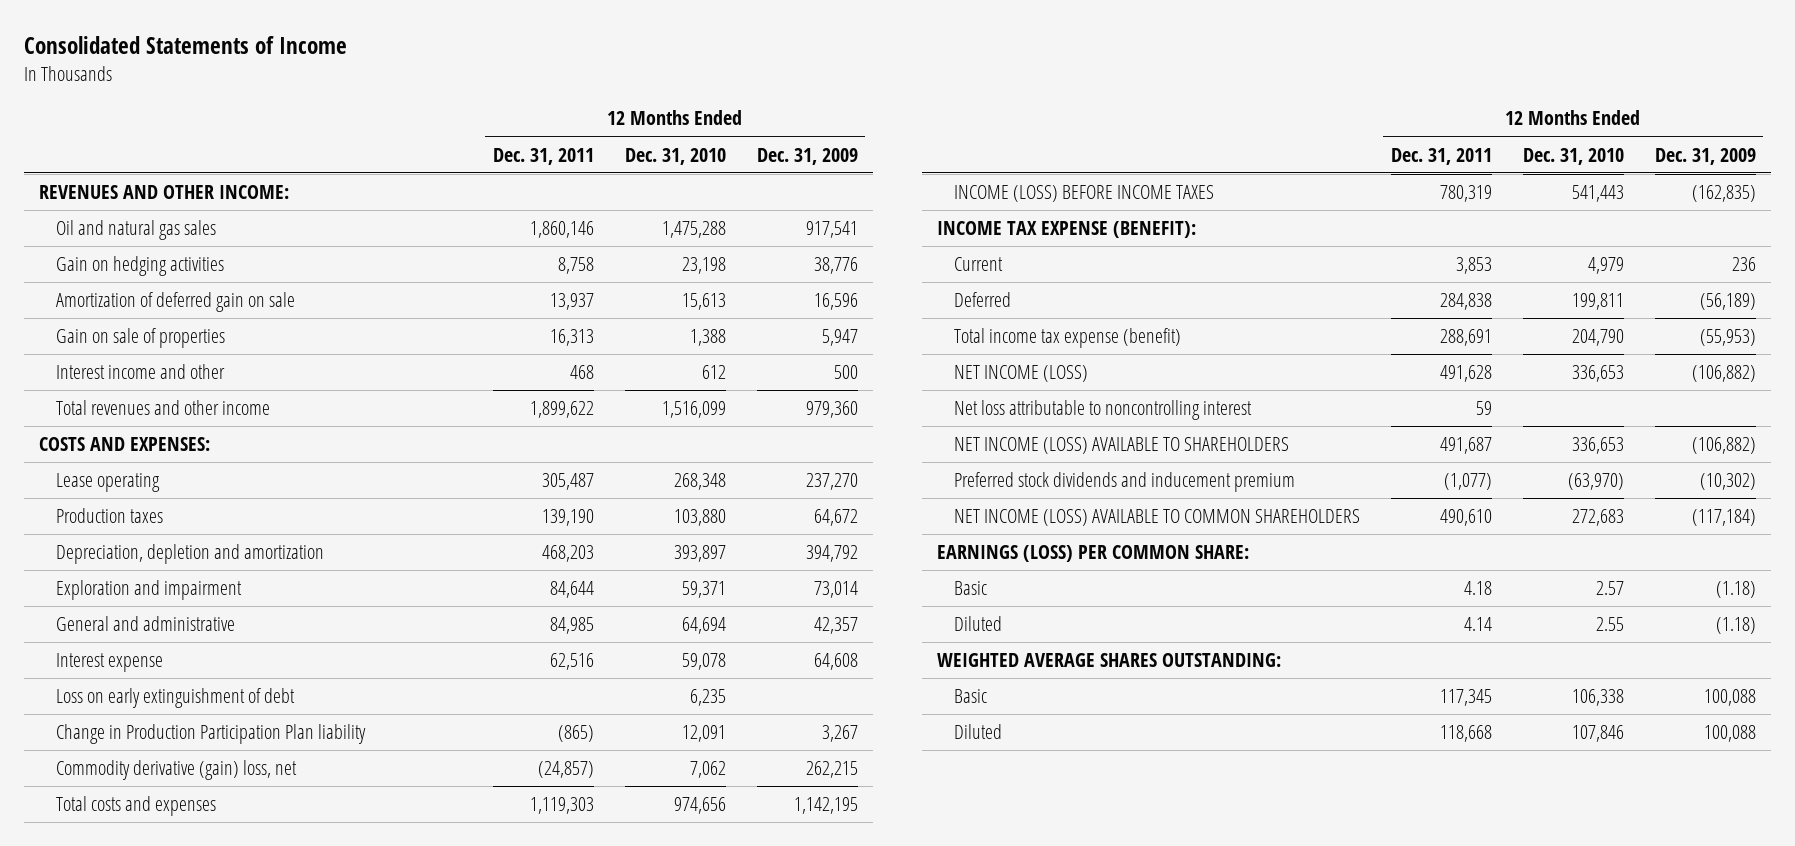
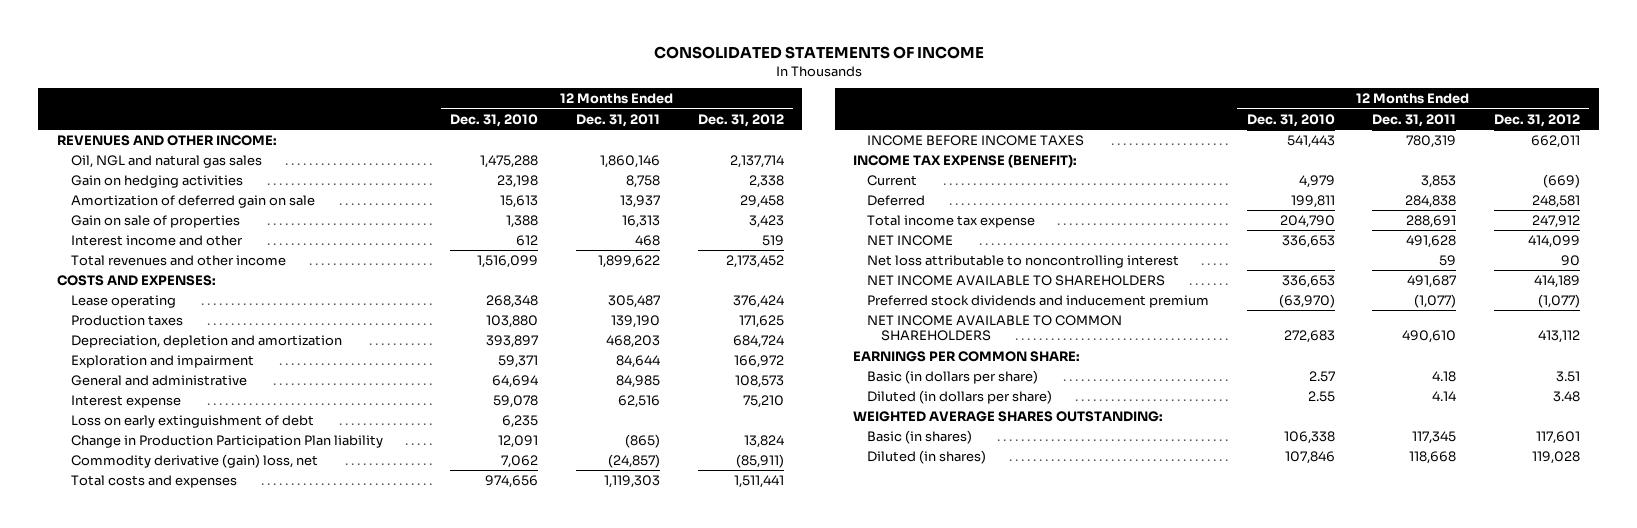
[23,36,347,55] Consolidated Statements of Income -> [653,46,984,60] CONSOLIDATED STATEMENTS OF INCOME
[756,147,858,165] Dec. 31, 2009 -> none
none -> [697,113,784,127] Dec. 31, 2012
[55,220,216,241] Oil and natural gas sales -> [70,154,262,168] Oil, NGL and natural gas sales
[953,185,1214,203] INCOME (LOSS) BEFORE INCOME TAXES -> [867,134,1085,146] INCOME BEFORE INCOME TAXES
[953,328,1181,349] Total income tax expense (benefit) -> [867,214,1036,228] Total income tax expense
[953,365,1088,383] NET INCOME (LOSS) -> [867,234,954,246] NET INCOME
[953,437,1289,455] NET INCOME (LOSS) AVAILABLE TO SHAREHOLDERS -> [867,274,1166,286] NET INCOME AVAILABLE TO SHAREHOLDERS
[953,509,1360,527] NET INCOME (LOSS) AVAILABLE TO COMMON SHAREHOLDERS -> [867,314,1123,342] NET INCOME AVAILABLE TO COMMON SHAREHOLDERS
[937,545,1250,563] EARNINGS (LOSS) PER COMMON SHARE: -> [853,350,1081,362] EARNINGS PER COMMON SHARE:
[953,581,987,596] Basic -> [867,369,1039,384] Basic (in dollars per share)
[953,616,1002,632] Diluted -> [867,389,1053,404] Diluted (in dollars per share)
[953,689,987,704] Basic -> [867,429,973,444] Basic (in shares)
[953,724,1002,740] Diluted -> [867,449,987,464] Diluted (in shares)

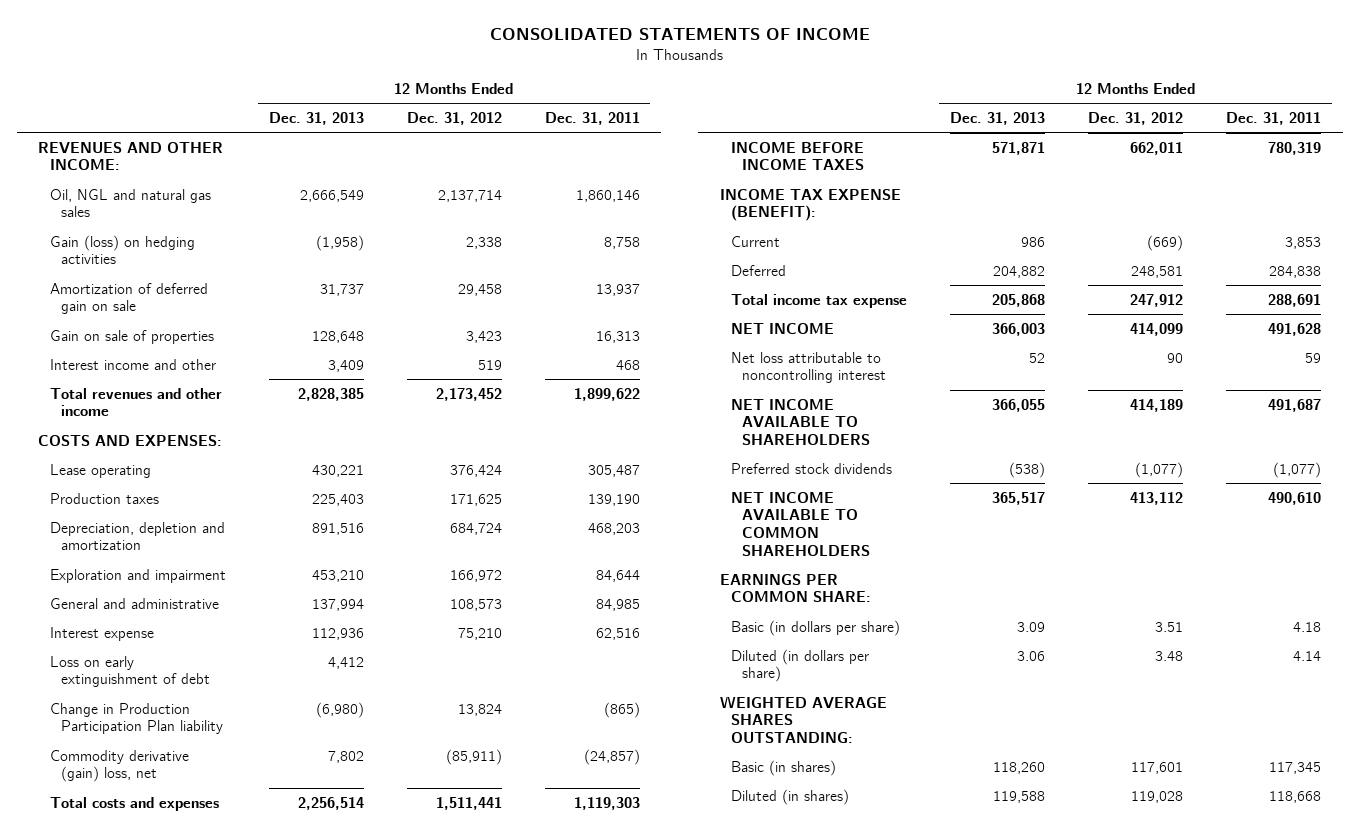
[450,113,539,127] Dec. 31, 2010 -> none
none -> [268,112,364,126] Dec. 31, 2013
[70,174,243,188] Gain on hedging activities -> [49,234,195,265] Gain (loss) on hedging activities
[867,294,1210,308] Preferred stock dividends and inducement premium -> [731,462,893,474] Preferred stock dividends

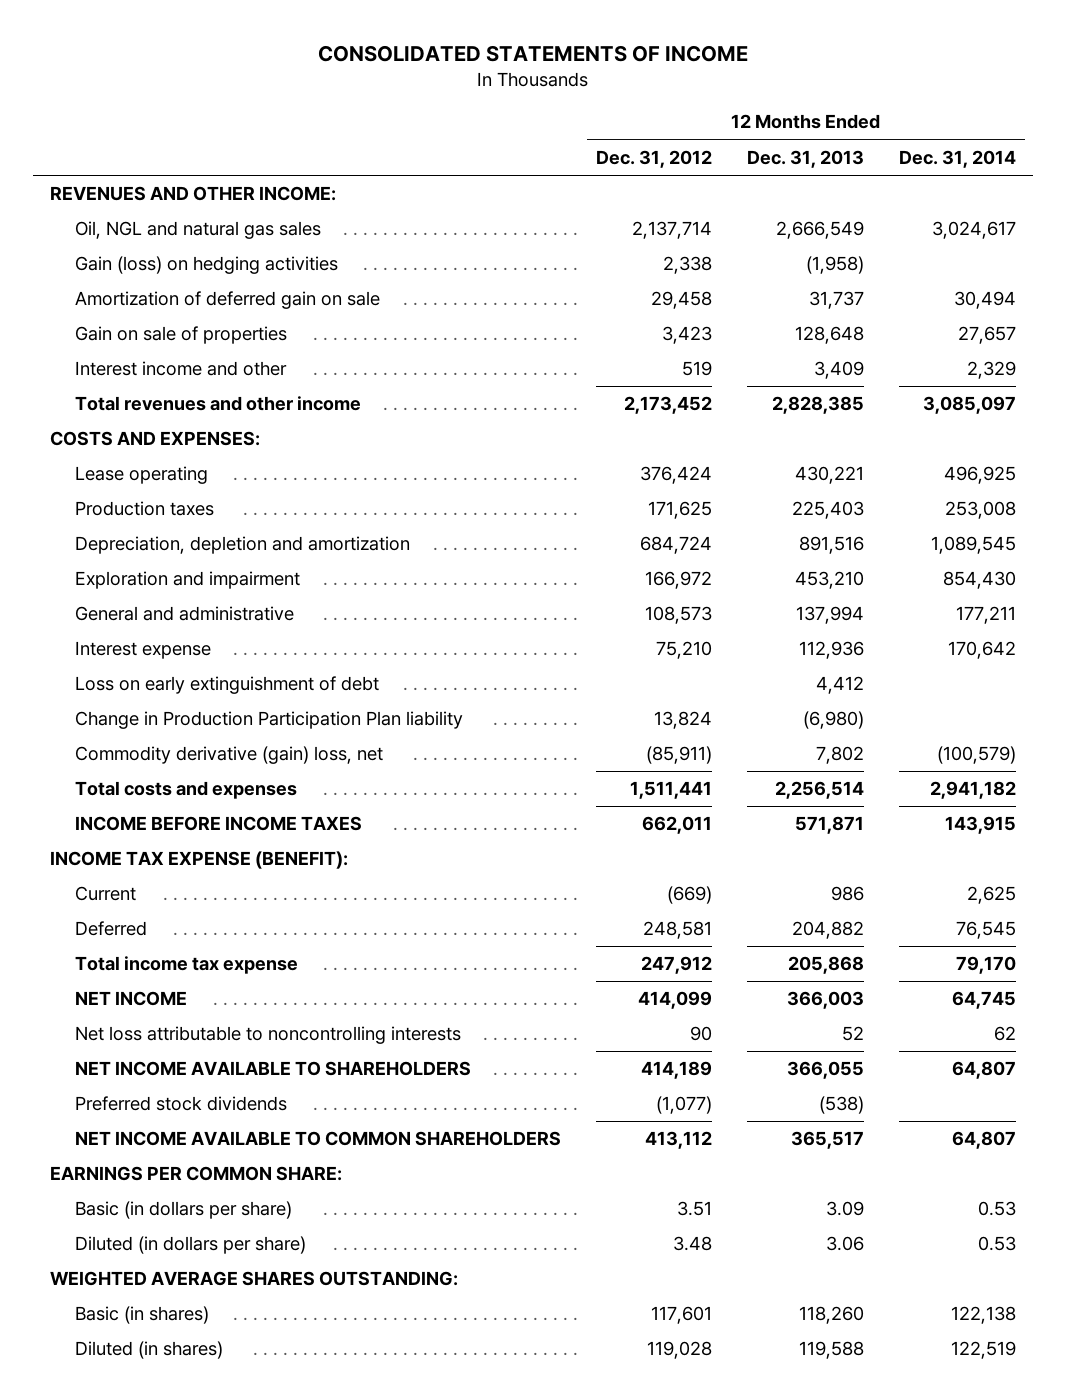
[544,112,640,126] Dec. 31, 2011 -> none
none -> [898,149,1016,168] Dec. 31, 2014
[731,351,887,384] Net loss attributable to noncontrolling interest -> [74,1026,461,1045] Net loss attributable to noncontrolling interests

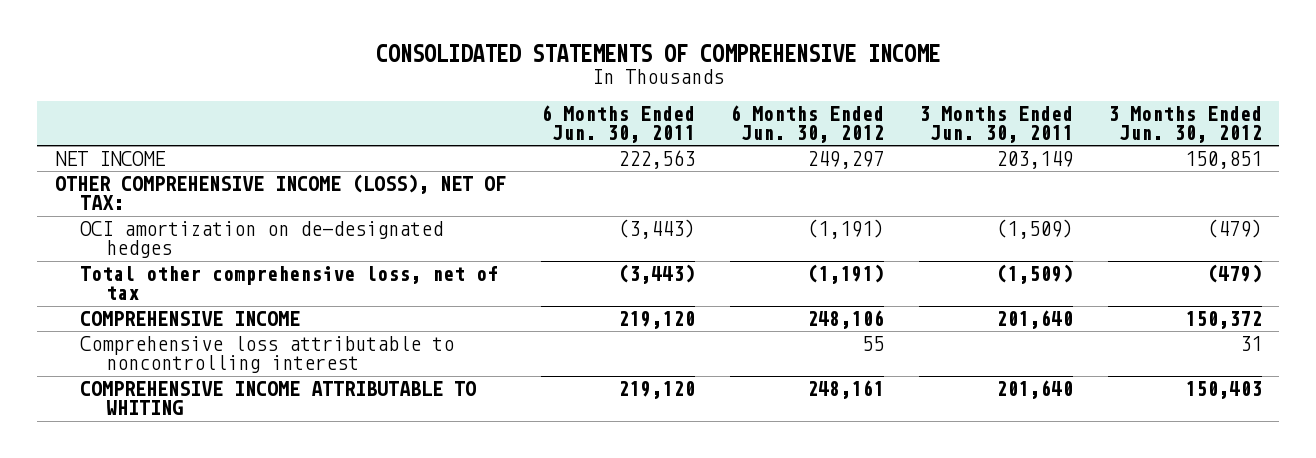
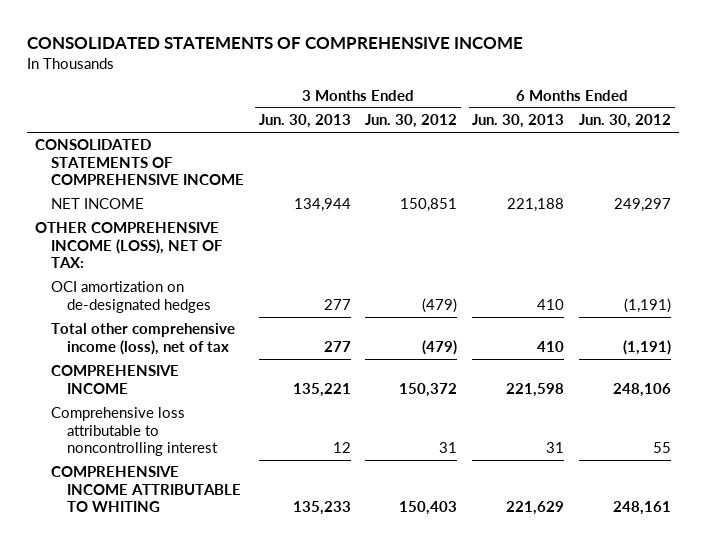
[540,104,695,144] 6 Months Ended Jun. 30, 2011 -> none
[918,105,1073,144] 3 Months Ended Jun. 30, 2011 -> none
none -> [258,114,351,129] Jun. 30, 2013
none -> [472,114,565,129] Jun. 30, 2013
none -> [34,139,244,186] CONSOLIDATED STATEMENTS OF COMPREHENSIVE INCOME
[80,266,499,301] Total other comprehensive loss, net of tax -> [50,323,235,355] Total other comprehensive income (loss), net of tax

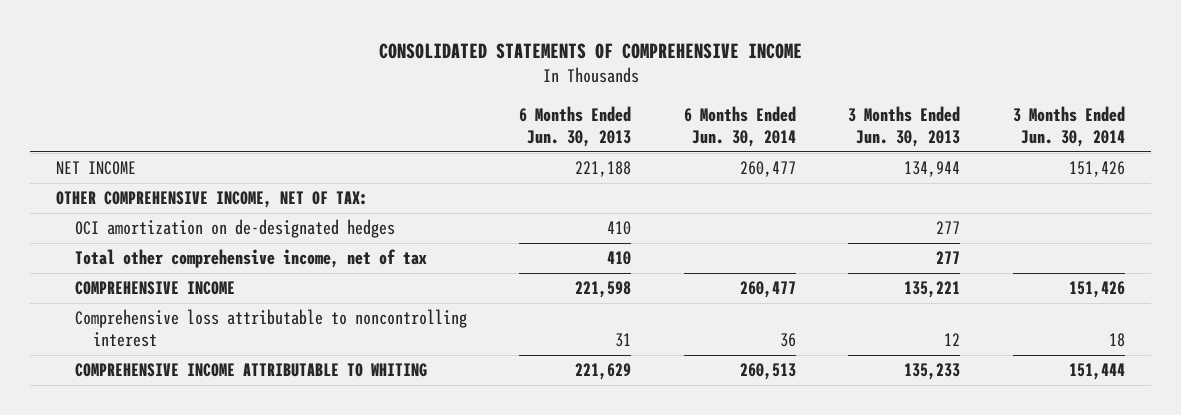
[365,114,458,129] Jun. 30, 2012 -> none
[579,114,672,129] Jun. 30, 2012 -> none
none -> [683,105,796,148] 6 Months Ended Jun. 30, 2014
none -> [1012,105,1125,148] 3 Months Ended Jun. 30, 2014
[34,139,244,186] CONSOLIDATED STATEMENTS OF COMPREHENSIVE INCOME -> none
[34,222,223,269] OTHER COMPREHENSIVE INCOME (LOSS), NET OF TAX: -> [56,190,369,208] OTHER COMPREHENSIVE INCOME, NET OF TAX:
[50,323,235,355] Total other comprehensive income (loss), net of tax -> [74,248,427,268] Total other comprehensive income, net of tax

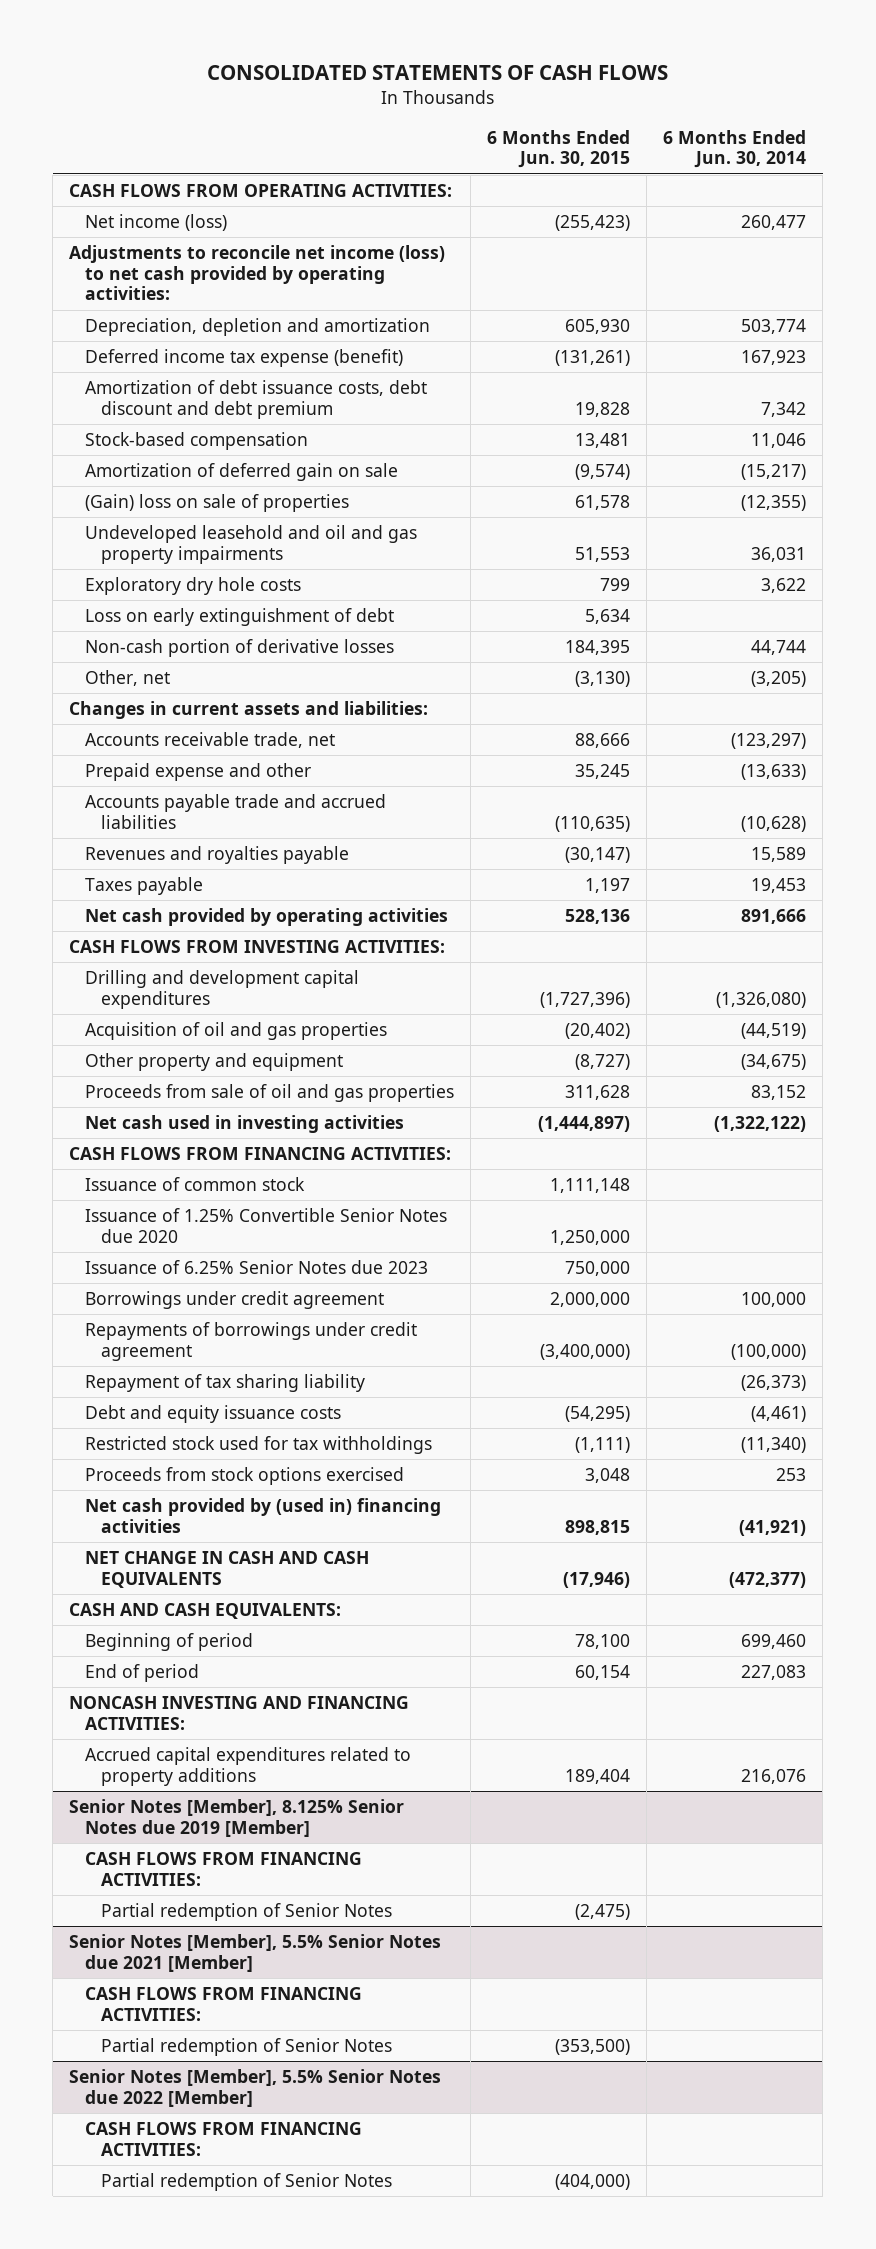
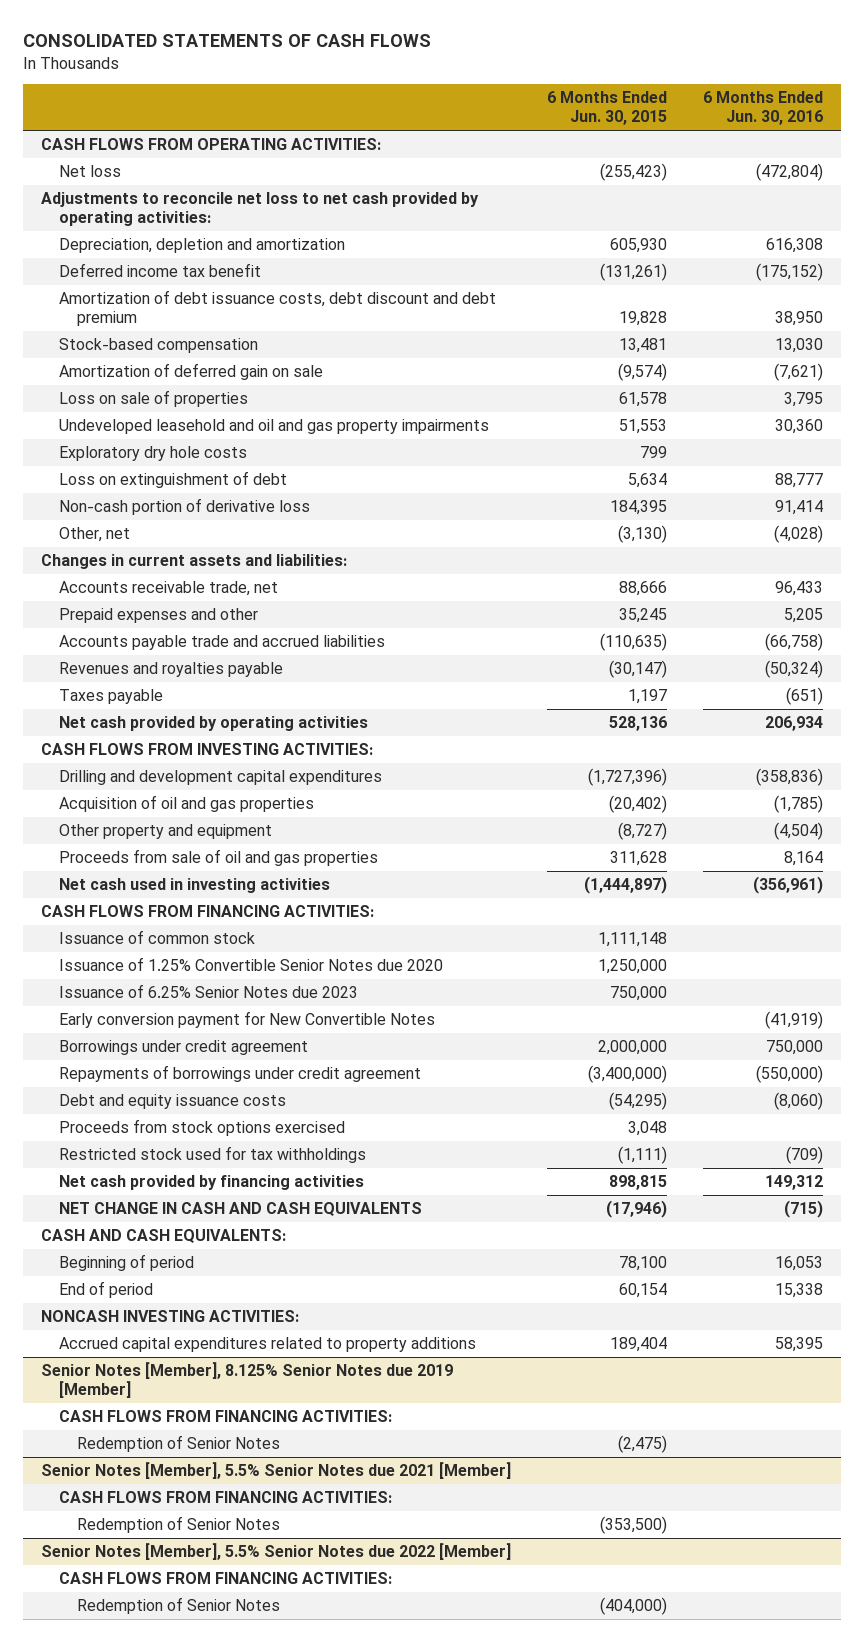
[663,129,807,169] 6 Months Ended Jun. 30, 2014 -> none
none -> [702,91,823,126] 6 Months Ended Jun. 30, 2016
[85,214,228,232] Net income (loss) -> [59,165,122,178] Net loss
[69,245,446,301] Adjustments to reconcile net income (loss) to net cash provided by operating activities: -> [40,192,479,226] Adjustments to reconcile net loss to net cash provided by operating activities:
[85,349,404,368] Deferred income tax expense (benefit) -> [59,263,262,278] Deferred income tax benefit
[85,494,350,513] (Gain) loss on sale of properties -> [59,390,249,408] Loss on sale of properties
[85,608,395,627] Loss on early extinguishment of debt -> [59,471,288,489] Loss on extinguishment of debt
[85,639,395,658] Non-cash portion of derivative losses -> [59,498,311,516] Non-cash portion of derivative loss
[85,763,312,782] Prepaid expense and other -> [59,608,259,624] Prepaid expenses and other
none -> [59,1011,436,1029] Early conversion payment for New Convertible Notes
[85,1374,366,1393] Repayment of tax sharing liability -> none
[85,1436,433,1455] Restricted stock used for tax withholdings -> [59,1146,367,1164] Restricted stock used for tax withholdings
[85,1498,442,1533] Net cash provided by (used in) financing activities -> [59,1175,365,1191] Net cash provided by financing activities
[69,1696,410,1730] NONCASH INVESTING AND FINANCING ACTIVITIES: -> [40,1310,299,1323] NONCASH INVESTING ACTIVITIES:
[100,1903,392,1922] Partial redemption of Senior Notes -> [77,1435,281,1453] Redemption of Senior Notes
[100,2038,392,2057] Partial redemption of Senior Notes -> [77,1516,281,1534] Redemption of Senior Notes
[100,2173,392,2192] Partial redemption of Senior Notes -> [77,1597,281,1615] Redemption of Senior Notes

